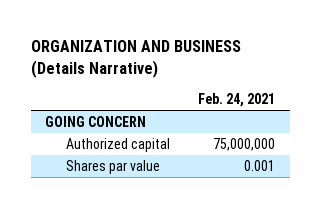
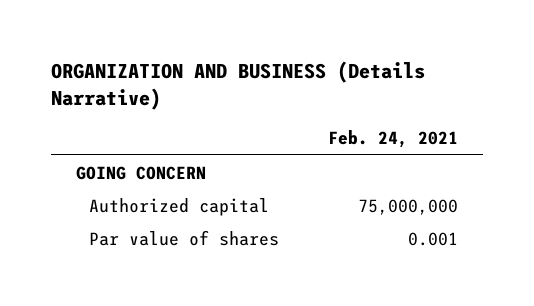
[65,160,160,175] Shares par value -> [88,229,279,246] Par value of shares

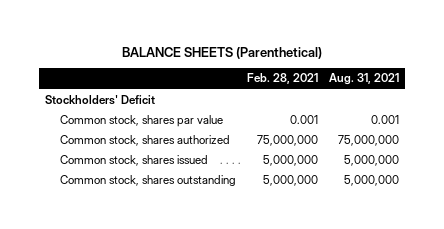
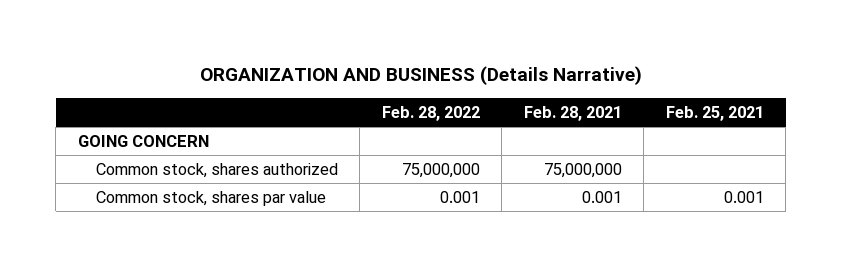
[122,46,323,59] BALANCE SHEETS (Parenthetical) -> [199,66,642,86] ORGANIZATION AND BUSINESS (Details Narrative)
[329,73,400,86] Aug. 31, 2021 -> none
none -> [381,106,480,122] Feb. 28, 2022
none -> [665,106,764,122] Feb. 25, 2021
[44,95,155,106] Stockholders' Deficit -> none
none -> [77,135,209,148] GOING CONCERN
[59,155,208,167] Common stock, shares issued -> none
[59,175,236,187] Common stock, shares outstanding -> none
[59,115,223,128] Common stock, shares par value -> [95,191,326,207] Common stock, shares par value

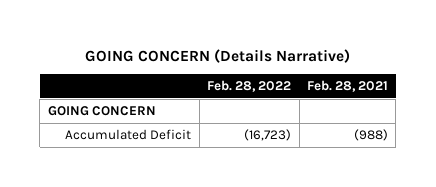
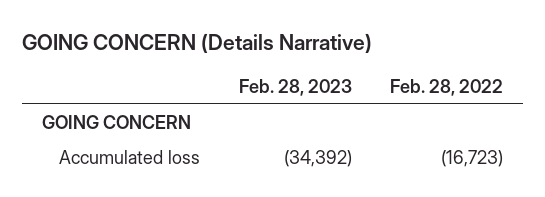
[306,80,388,93] Feb. 28, 2021 -> none
none -> [238,78,352,96] Feb. 28, 2023
[65,129,192,141] Accumulated Deficit -> [58,150,200,165] Accumulated loss

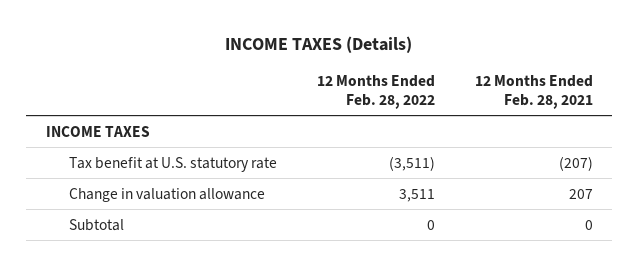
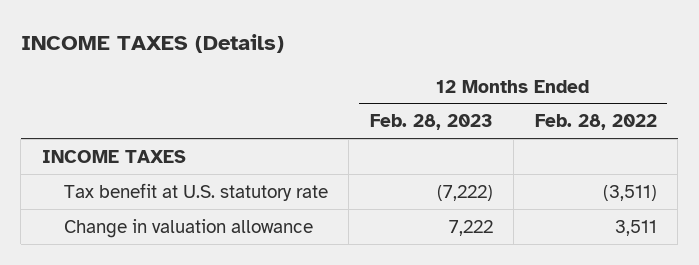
[474,75,593,109] 12 Months Ended Feb. 28, 2021 -> none
none -> [369,114,493,131] Feb. 28, 2023
[68,218,124,231] Subtotal -> none

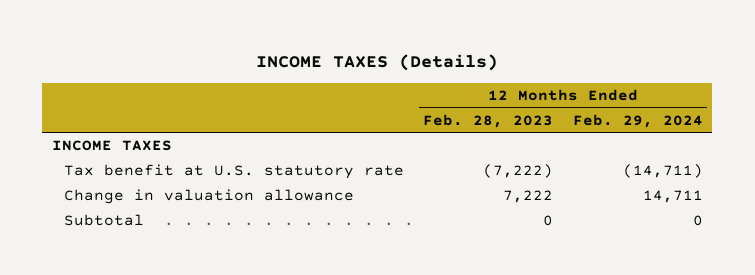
[534,114,657,131] Feb. 28, 2022 -> none
none -> [572,113,703,128] Feb. 29, 2024
none -> [64,213,145,226] Subtotal

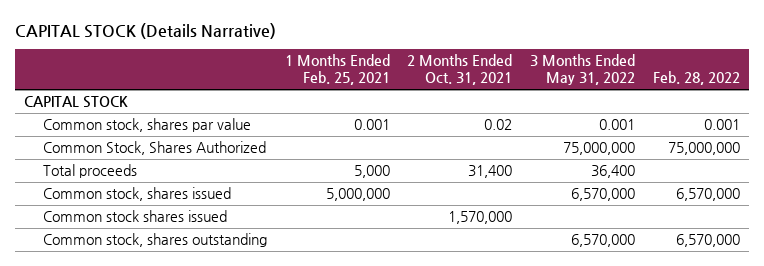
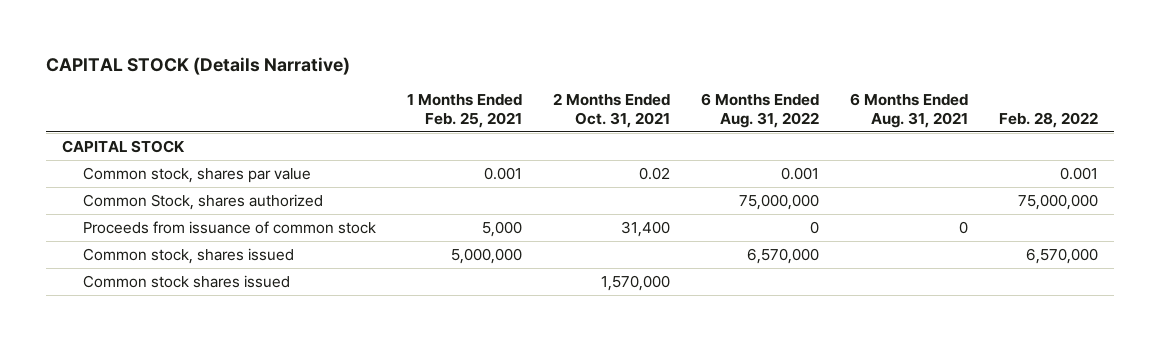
[530,54,636,86] 3 Months Ended May 31, 2022 -> none
none -> [701,93,820,128] 6 Months Ended Aug. 31, 2022
none -> [850,93,969,128] 6 Months Ended Aug. 31, 2021
[42,140,266,155] Common Stock, Shares Authorized -> [83,194,324,211] Common Stock, shares authorized
[42,163,137,178] Total proceeds -> [83,221,377,235] Proceeds from issuance of common stock
[42,232,267,247] Common stock, shares outstanding -> none

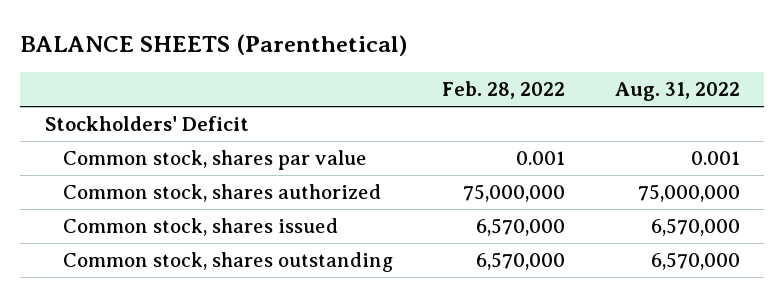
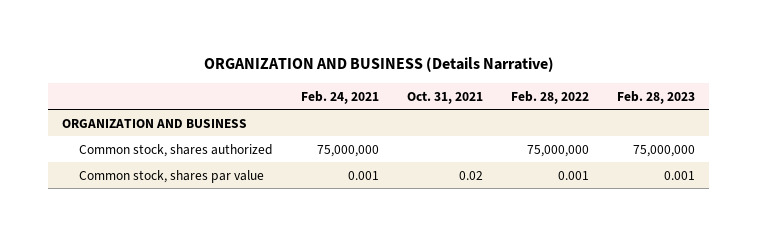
[19,33,407,56] BALANCE SHEETS (Parenthetical) -> [203,57,554,73] ORGANIZATION AND BUSINESS (Details Narrative)
[614,82,740,102] Aug. 31, 2022 -> none
none -> [301,90,380,104] Feb. 24, 2021
none -> [407,90,484,104] Oct. 31, 2021
none -> [617,90,696,104] Feb. 28, 2023
[44,116,249,132] Stockholders' Deficit -> none
none -> [61,118,247,128] ORGANIZATION AND BUSINESS
[63,218,339,237] Common stock, shares issued -> none
[63,252,394,273] Common stock, shares outstanding -> none
[63,150,368,171] Common stock, shares par value -> [78,169,264,183] Common stock, shares par value

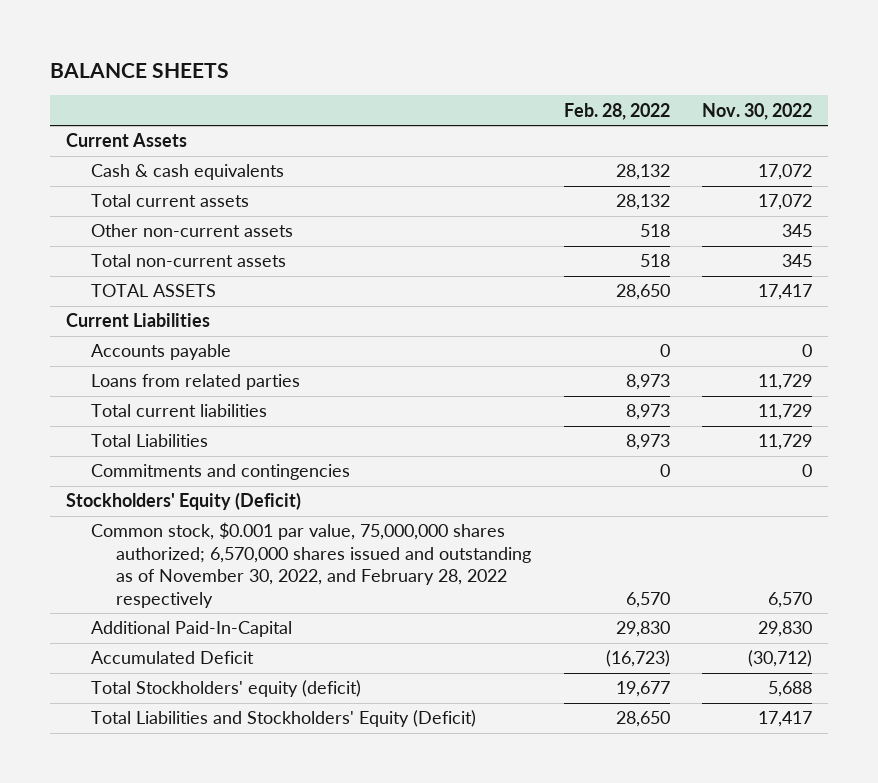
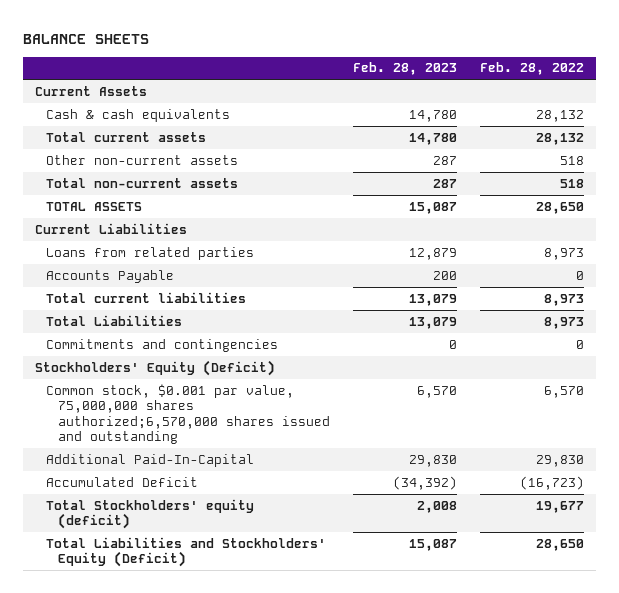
[701,102,812,120] Nov. 30, 2022 -> none
none -> [352,62,457,76] Feb. 28, 2023
[91,344,232,361] Accounts payable -> none
none -> [46,269,175,283] Accounts Payable
[91,522,532,609] Common stock, $0.001 par value, 75,000,000 shares authorized; 6,570,000 shares issued and outstanding as of November 30, 2022, and February 28, 2022 respectively -> [46,383,330,445] Common stock, $0.001 par value, 75,000,000 shares authorized;6,570,000 shares issued and outstanding

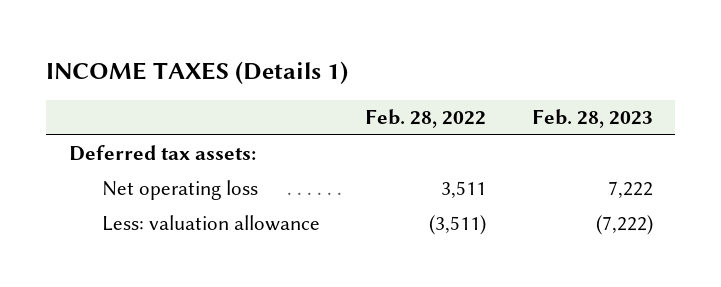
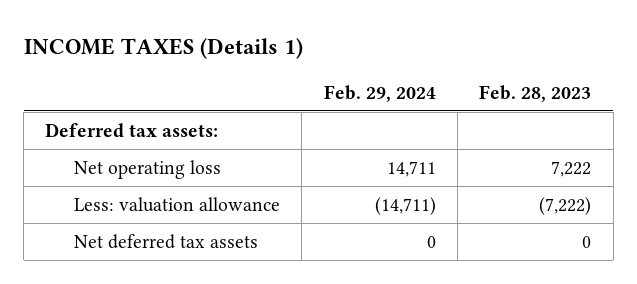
[365,109,487,129] Feb. 28, 2022 -> none
none -> [323,84,436,102] Feb. 29, 2024
none -> [74,233,259,249] Net deferred tax assets

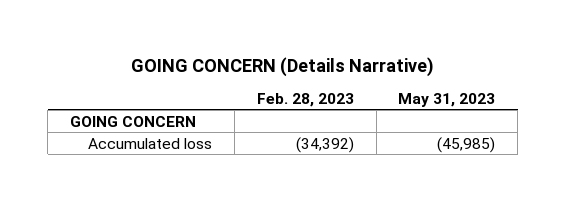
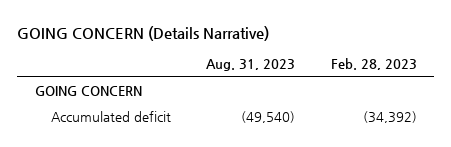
[398,92,496,107] May 31, 2023 -> none
none -> [206,59,296,72] Aug. 31, 2023
[88,137,213,149] Accumulated loss -> [51,111,172,123] Accumulated deficit

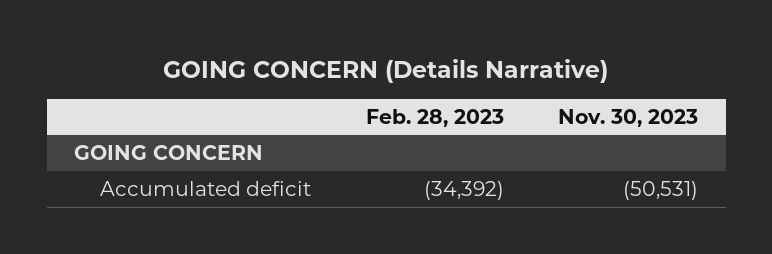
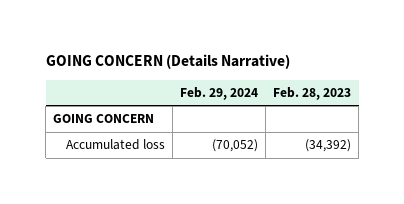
[558,108,699,127] Nov. 30, 2023 -> none
none -> [179,87,258,101] Feb. 29, 2024
[99,181,311,197] Accumulated deficit -> [65,139,165,151] Accumulated loss

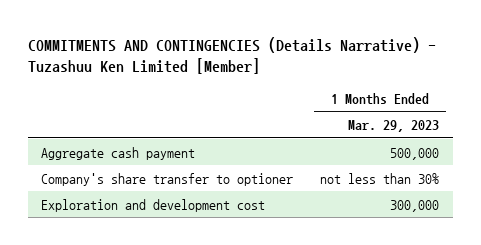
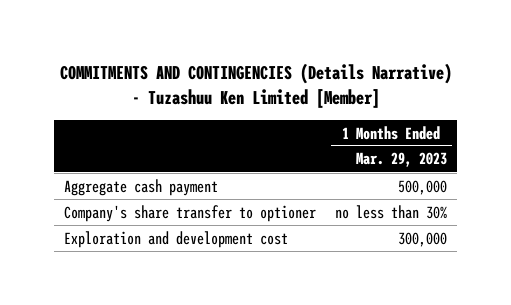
[320,172,440,184] not less than 30% -> [335,204,448,219] no less than 30%

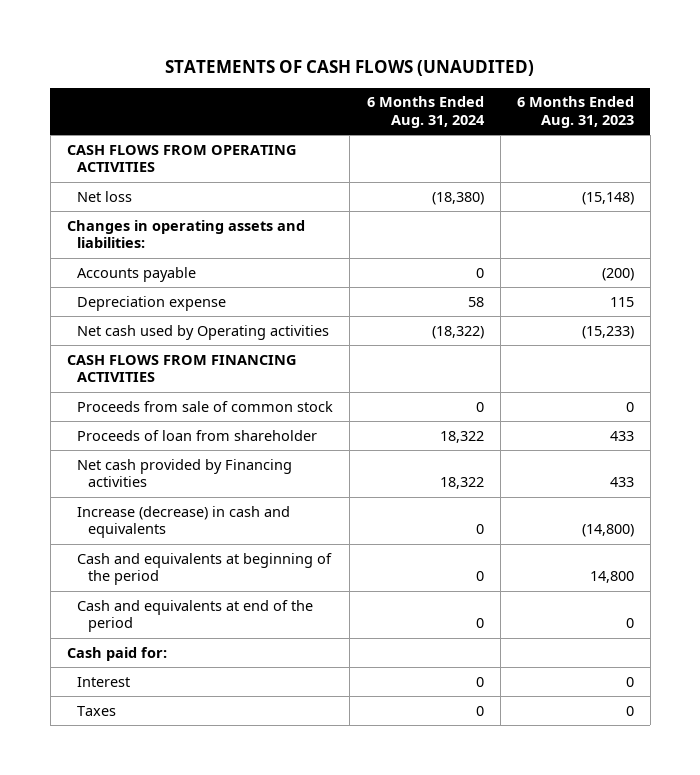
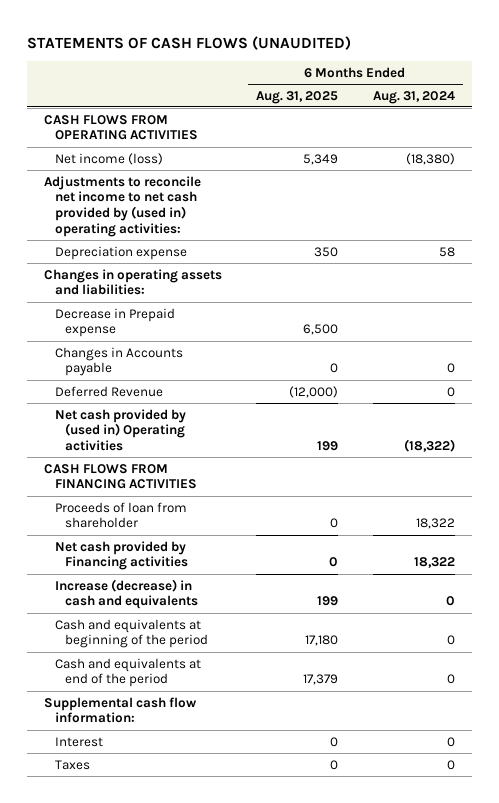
[516,96,634,129] 6 Months Ended Aug. 31, 2023 -> none
none -> [256,90,339,104] Aug. 31, 2025
[77,266,197,282] Accounts payable -> none
[77,190,133,202] Net loss -> [54,152,163,165] Net income (loss)
none -> [43,175,201,237] Adjustments to reconcile net income to net cash provided by (used in) operating activities:
[66,219,305,249] Changes in operating assets and liabilities: -> [43,268,222,296] Changes in operating assets and liabilities:
none -> [54,307,175,338] Decrease in Prepaid expense
none -> [54,346,183,377] Changes in Accounts payable
none -> [54,385,163,397] Deferred Revenue
[77,324,330,340] Net cash used by Operating activities -> [54,408,186,451] Net cash provided by (used in) Operating activities
[77,400,334,412] Proceeds from sale of common stock -> none
[66,646,167,661] Cash paid for: -> none
none -> [43,696,197,724] Supplemental cash flow information:

